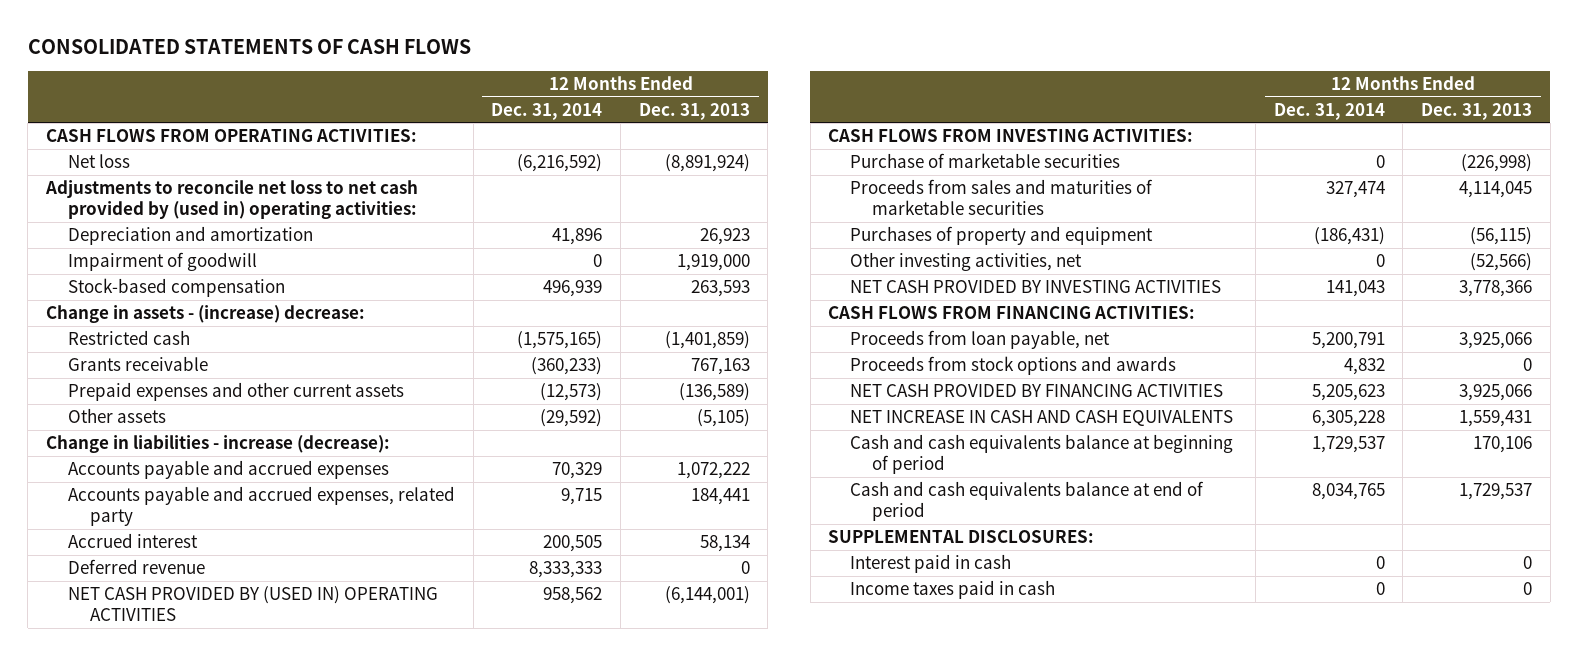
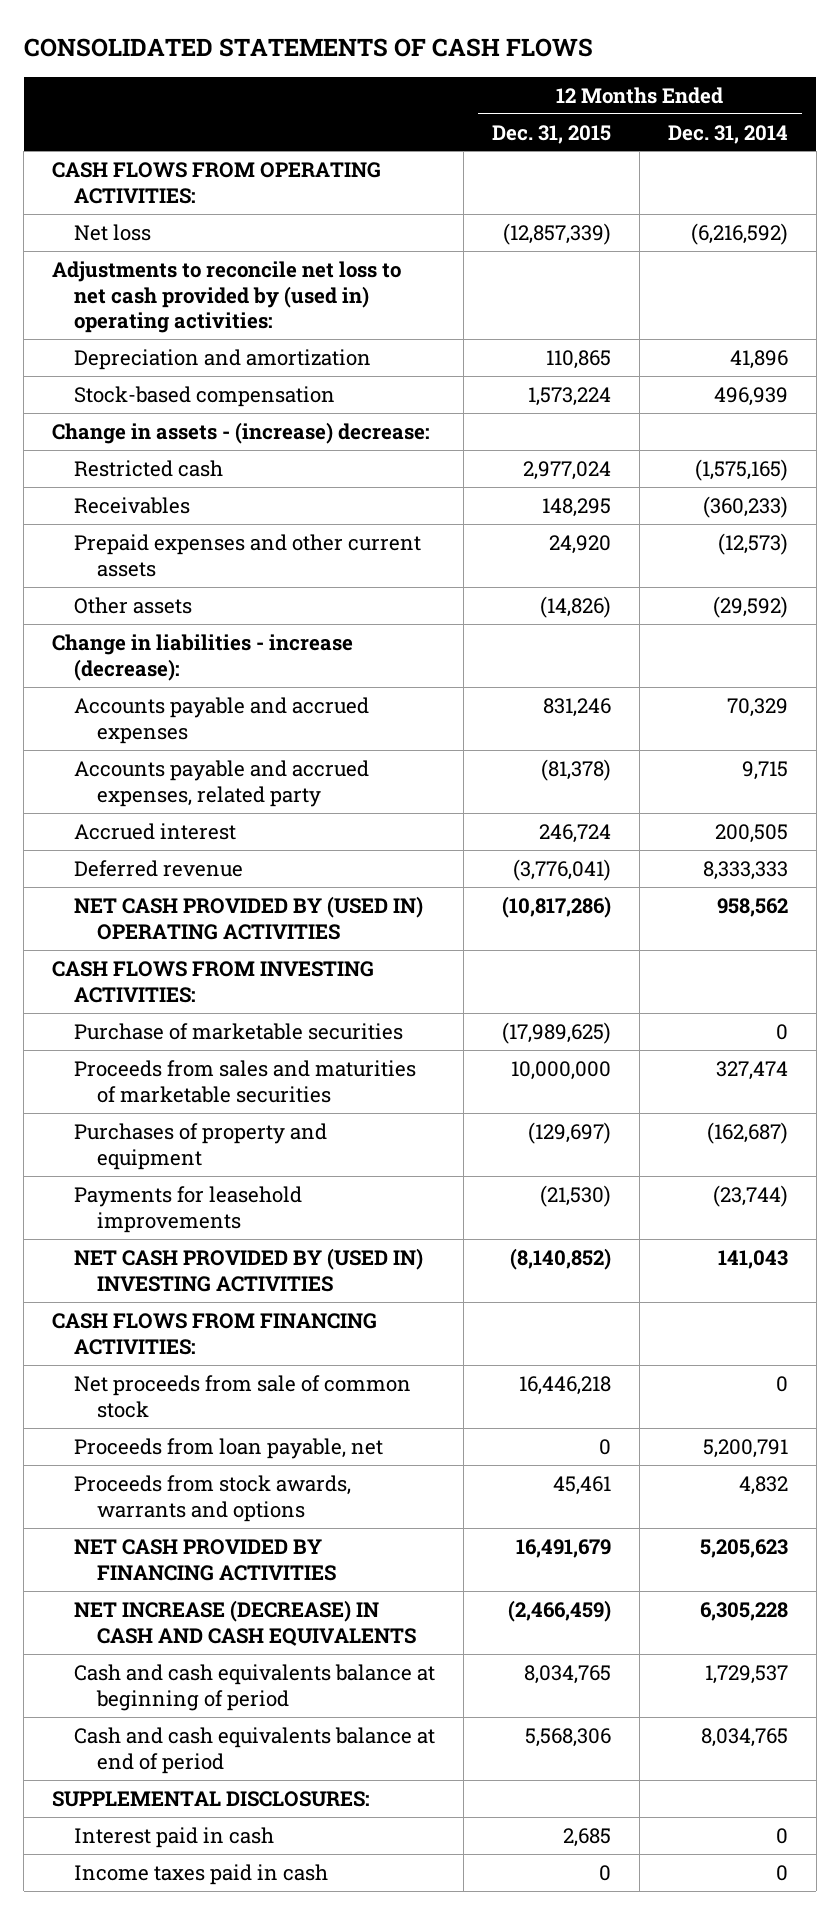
[638,102,750,120] Dec. 31, 2013 -> none
none -> [492,124,612,144] Dec. 31, 2015
[68,251,258,271] Impairment of goodwill -> none
[68,355,209,371] Grants receivable -> [74,496,191,514] Receivables
[850,251,1083,271] Other investing activities, net -> none
[1313,226,1385,245] (186,431) -> [706,1121,788,1144] (162,687)
none -> [74,1185,303,1233] Payments for leasehold improvements
[850,279,1222,293] NET CASH PROVIDED BY INVESTING ACTIVITIES -> [74,1247,424,1292] NET CASH PROVIDED BY (USED IN) INVESTING ACTIVITIES
none -> [74,1374,412,1418] Net proceeds from sale of common stock
[850,355,1177,375] Proceeds from stock options and awards -> [74,1474,352,1522] Proceeds from stock awards, warrants and options
[850,409,1234,426] NET INCREASE IN CASH AND CASH EQUIVALENTS -> [74,1599,416,1646] NET INCREASE (DECREASE) IN CASH AND CASH EQUIVALENTS

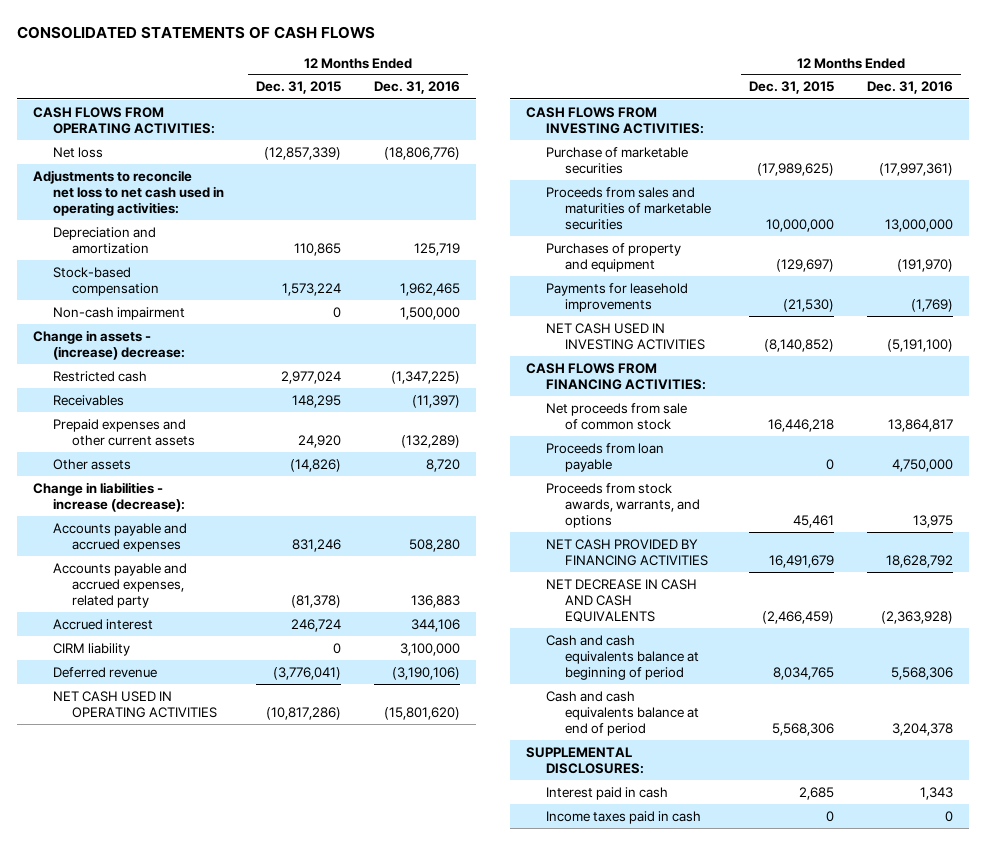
[667,124,788,144] Dec. 31, 2014 -> none
none -> [373,81,460,95] Dec. 31, 2016
[52,260,402,334] Adjustments to reconcile net loss to net cash provided by (used in) operating activities: -> [33,169,224,217] Adjustments to reconcile net loss to net cash used in operating activities:
none -> [52,306,185,320] Non-cash impairment
none -> [52,642,130,656] CIRM liability
[74,895,424,940] NET CASH PROVIDED BY (USED IN) OPERATING ACTIVITIES -> [52,690,218,718] NET CASH USED IN OPERATING ACTIVITIES
[74,1247,424,1292] NET CASH PROVIDED BY (USED IN) INVESTING ACTIVITIES -> [545,322,706,350] NET CASH USED IN INVESTING ACTIVITIES
[74,1437,384,1459] Proceeds from loan payable, net -> [545,442,664,472] Proceeds from loan payable
[74,1474,352,1522] Proceeds from stock awards, warrants and options -> [545,482,701,529] Proceeds from stock awards, warrants, and options
[74,1599,416,1646] NET INCREASE (DECREASE) IN CASH AND CASH EQUIVALENTS -> [545,578,697,623] NET DECREASE IN CASH AND CASH EQUIVALENTS

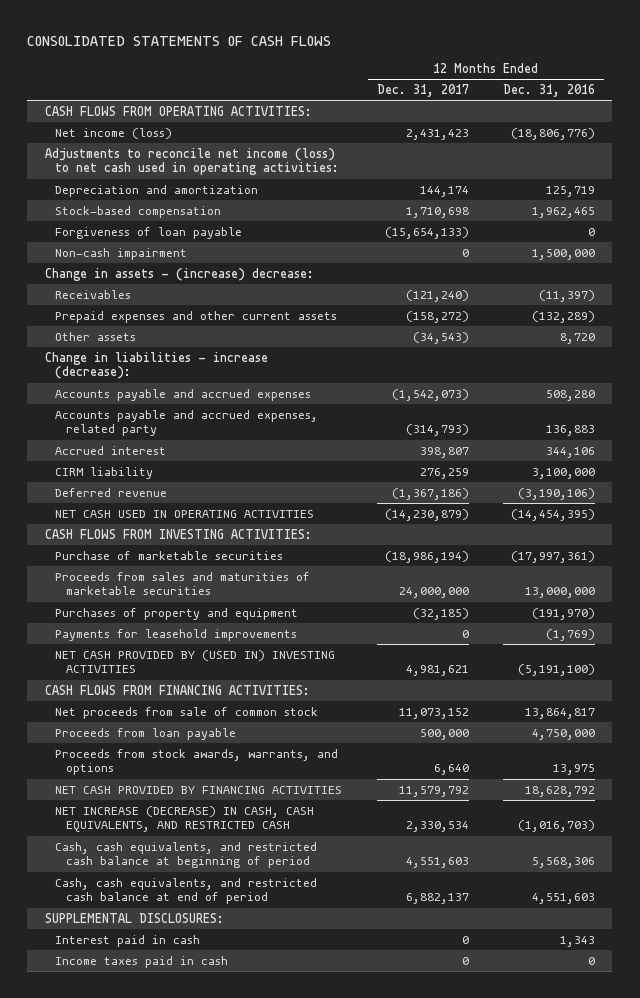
[256,81,342,95] Dec. 31, 2015 -> none
none -> [376,84,469,98] Dec. 31, 2017
[52,146,103,158] Net loss -> [55,127,173,139] Net income (loss)
[33,169,224,217] Adjustments to reconcile net loss to net cash used in operating activities: -> [44,147,340,176] Adjustments to reconcile net income (loss) to net cash used in operating activities:
none -> [55,226,243,239] Forgiveness of loan payable
[52,370,147,382] Restricted cash -> none
[383,706,460,720] (15,801,620) -> [511,508,596,521] (14,454,395)
[545,322,706,350] NET CASH USED IN INVESTING ACTIVITIES -> [55,649,336,674] NET CASH PROVIDED BY (USED IN) INVESTING ACTIVITIES
[545,578,697,623] NET DECREASE IN CASH AND CASH EQUIVALENTS -> [55,805,315,833] NET INCREASE (DECREASE) IN CASH, CASH EQUIVALENTS, AND RESTRICTED CASH
[880,611,953,625] (2,363,928) -> [518,820,596,833] (1,016,703)
[545,634,700,681] Cash and cash equivalents balance at beginning of period -> [55,841,318,869] Cash, cash equivalents, and restricted cash balance at beginning of period
[545,690,700,737] Cash and cash equivalents balance at end of period -> [55,877,318,905] Cash, cash equivalents, and restricted cash balance at end of period
[891,723,953,737] 3,204,378 -> [532,893,596,905] 4,551,603

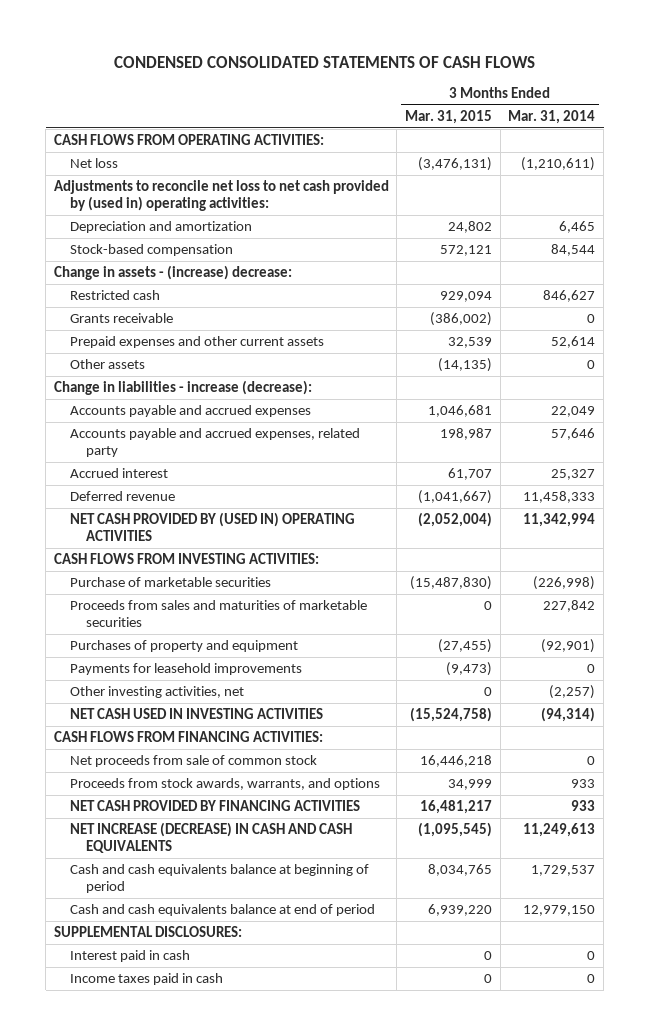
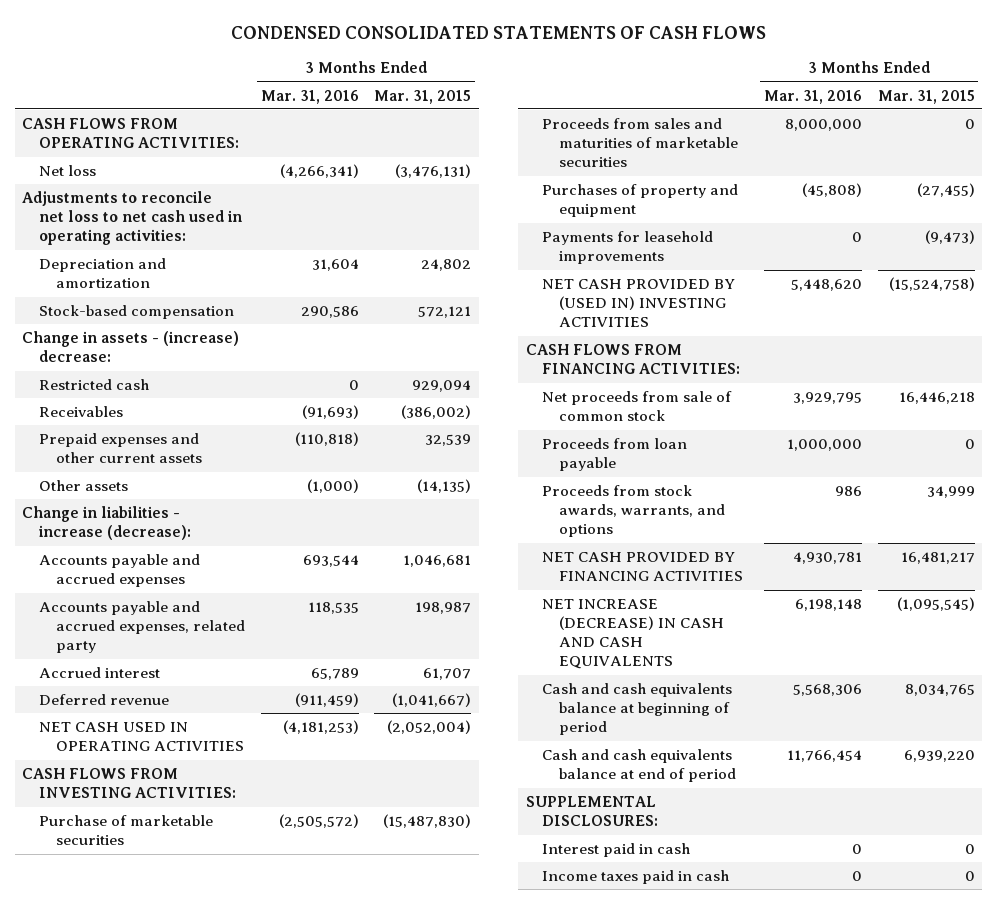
[508,109,596,124] Mar. 31, 2014 -> none
none -> [260,89,359,104] Mar. 31, 2016
[53,179,389,212] Adjustments to reconcile net loss to net cash provided by (used in) operating activities: -> [22,191,243,246] Adjustments to reconcile net loss to net cash used in operating activities:
[69,312,173,323] Grants receivable -> [39,406,124,418] Receivables
[69,511,355,542] NET CASH PROVIDED BY (USED IN) OPERATING ACTIVITIES -> [39,722,245,752] NET CASH USED IN OPERATING ACTIVITIES
[69,685,244,698] Other investing activities, net -> none
[69,707,323,719] NET CASH USED IN INVESTING ACTIVITIES -> [542,279,736,328] NET CASH PROVIDED BY (USED IN) INVESTING ACTIVITIES
none -> [542,438,688,472] Proceeds from loan payable

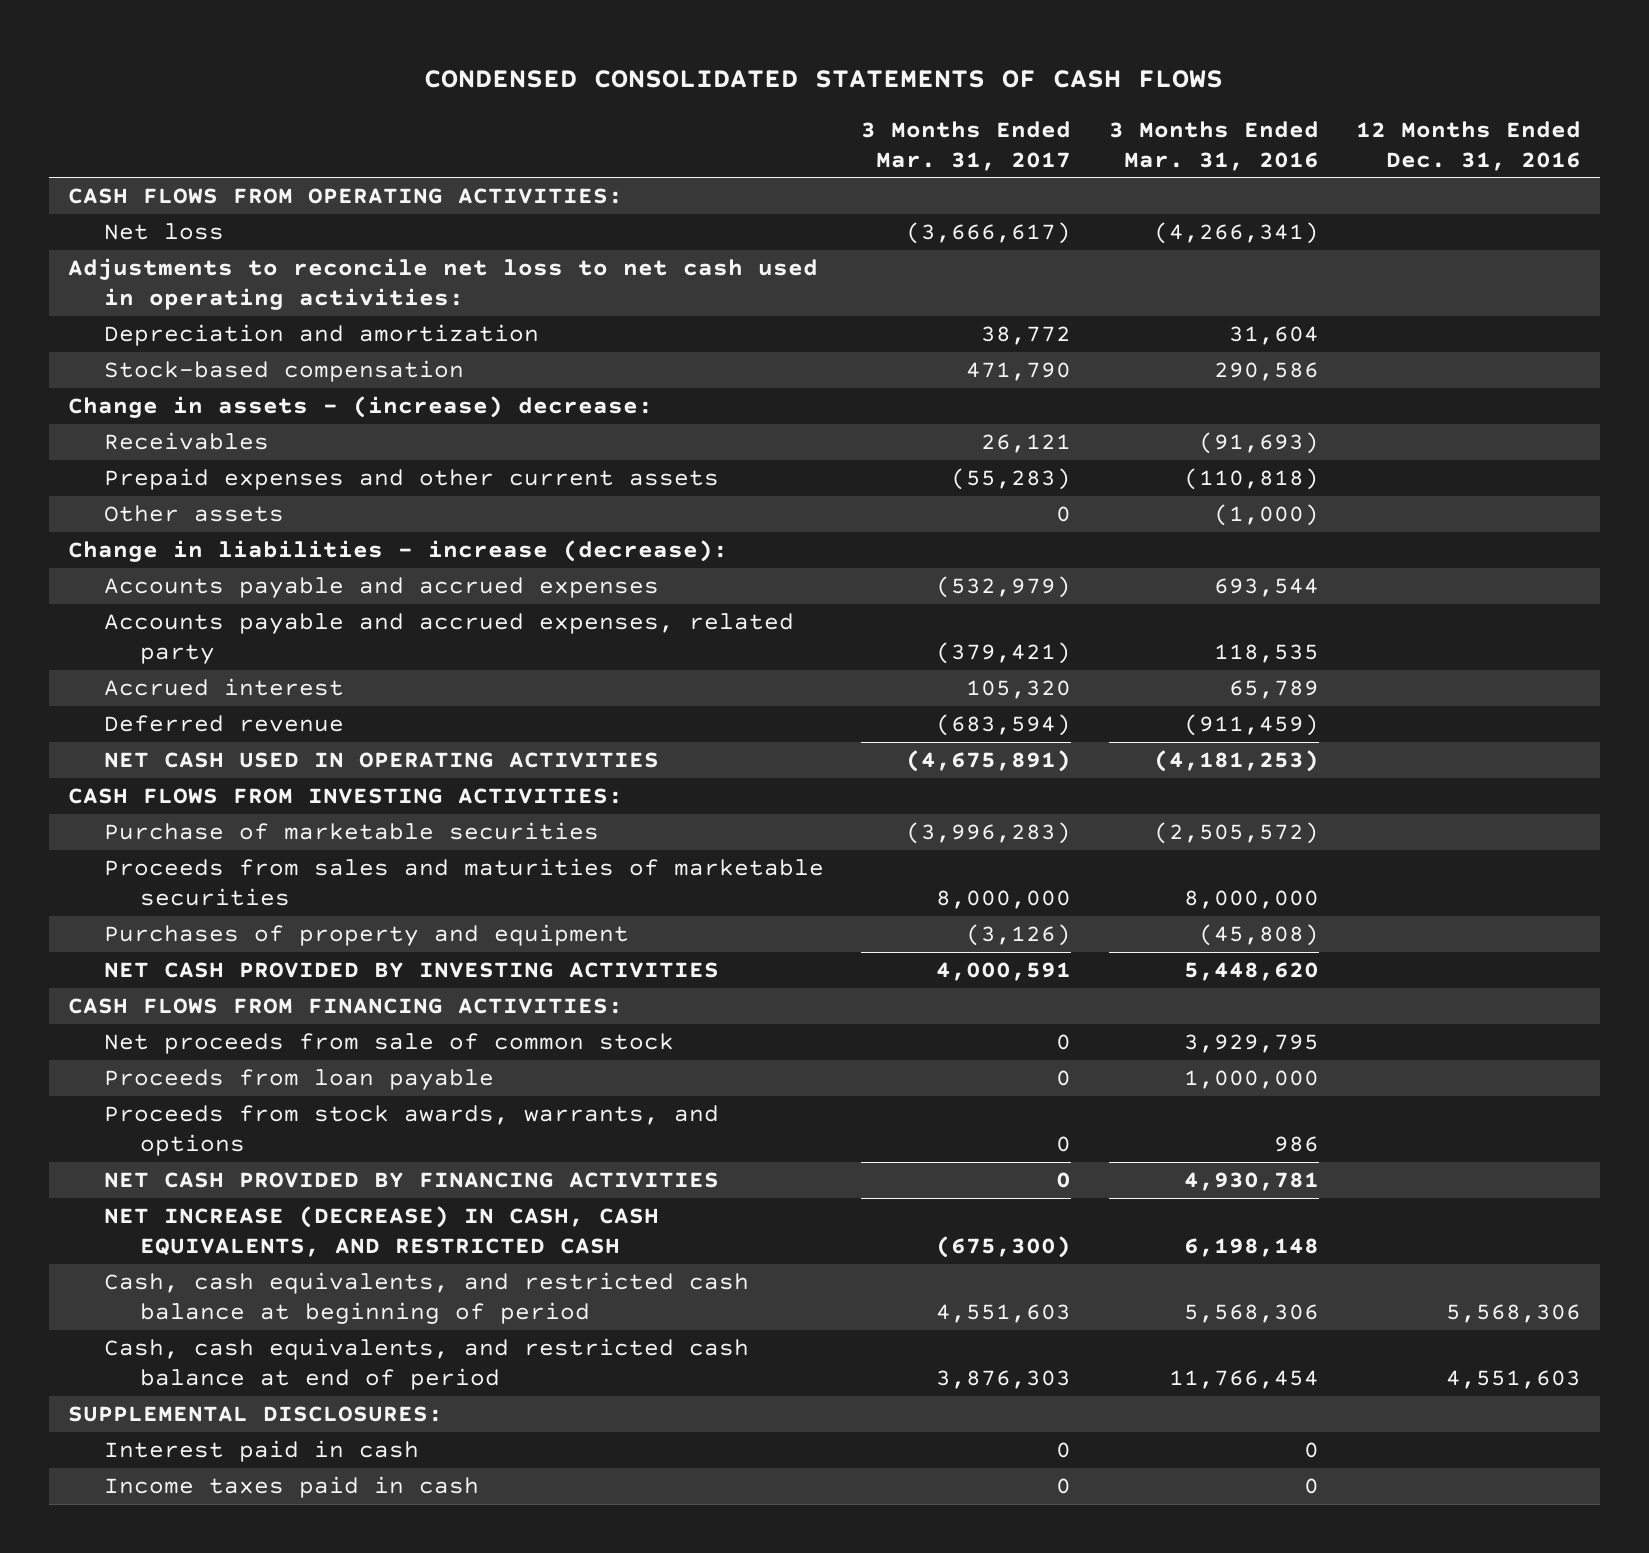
[374,89,472,104] Mar. 31, 2015 -> none
none -> [861,121,1072,171] 3 Months Ended Mar. 31, 2017
none -> [1355,121,1581,171] 12 Months Ended Dec. 31, 2016
[39,379,150,391] Restricted cash -> none
[542,231,714,265] Payments for leasehold improvements -> none
[542,279,736,328] NET CASH PROVIDED BY (USED IN) INVESTING ACTIVITIES -> [103,962,719,979] NET CASH PROVIDED BY INVESTING ACTIVITIES
[542,599,725,670] NET INCREASE (DECREASE) IN CASH AND CASH EQUIVALENTS -> [103,1206,659,1257] NET INCREASE (DECREASE) IN CASH, CASH EQUIVALENTS, AND RESTRICTED CASH
[542,683,733,736] Cash and cash equivalents balance at beginning of period -> [103,1272,749,1324] Cash, cash equivalents, and restricted cash balance at beginning of period
[542,749,737,783] Cash and cash equivalents balance at end of period -> [103,1338,749,1390] Cash, cash equivalents, and restricted cash balance at end of period

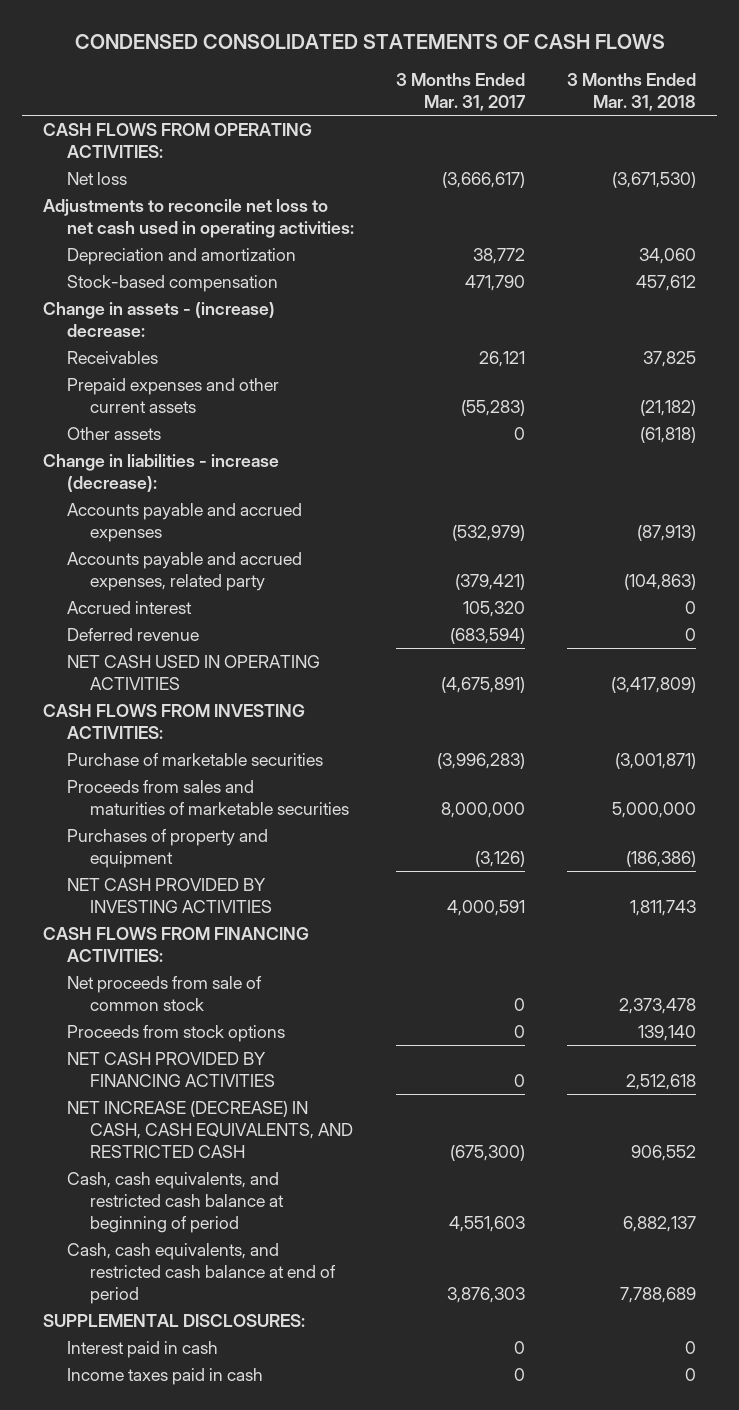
[1108,121,1319,171] 3 Months Ended Mar. 31, 2016 -> none
[1355,121,1581,171] 12 Months Ended Dec. 31, 2016 -> none
none -> [567,73,697,112] 3 Months Ended Mar. 31, 2018
[103,1105,719,1156] Proceeds from stock awards, warrants, and options -> none
[103,1069,494,1091] Proceeds from loan payable -> [66,1024,285,1042] Proceeds from stock options

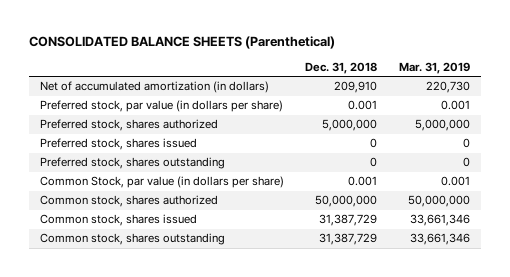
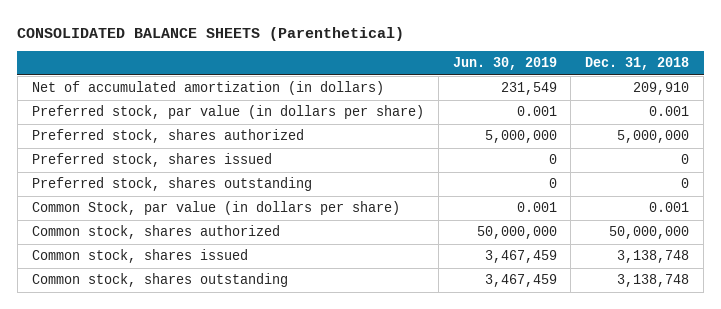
[399,61,471,74] Mar. 31, 2019 -> none
none -> [452,57,557,71] Jun. 30, 2019
[319,214,378,227] 31,387,729 -> [617,250,690,264] 3,138,748
[319,233,378,246] 31,387,729 -> [617,274,690,288] 3,138,748

